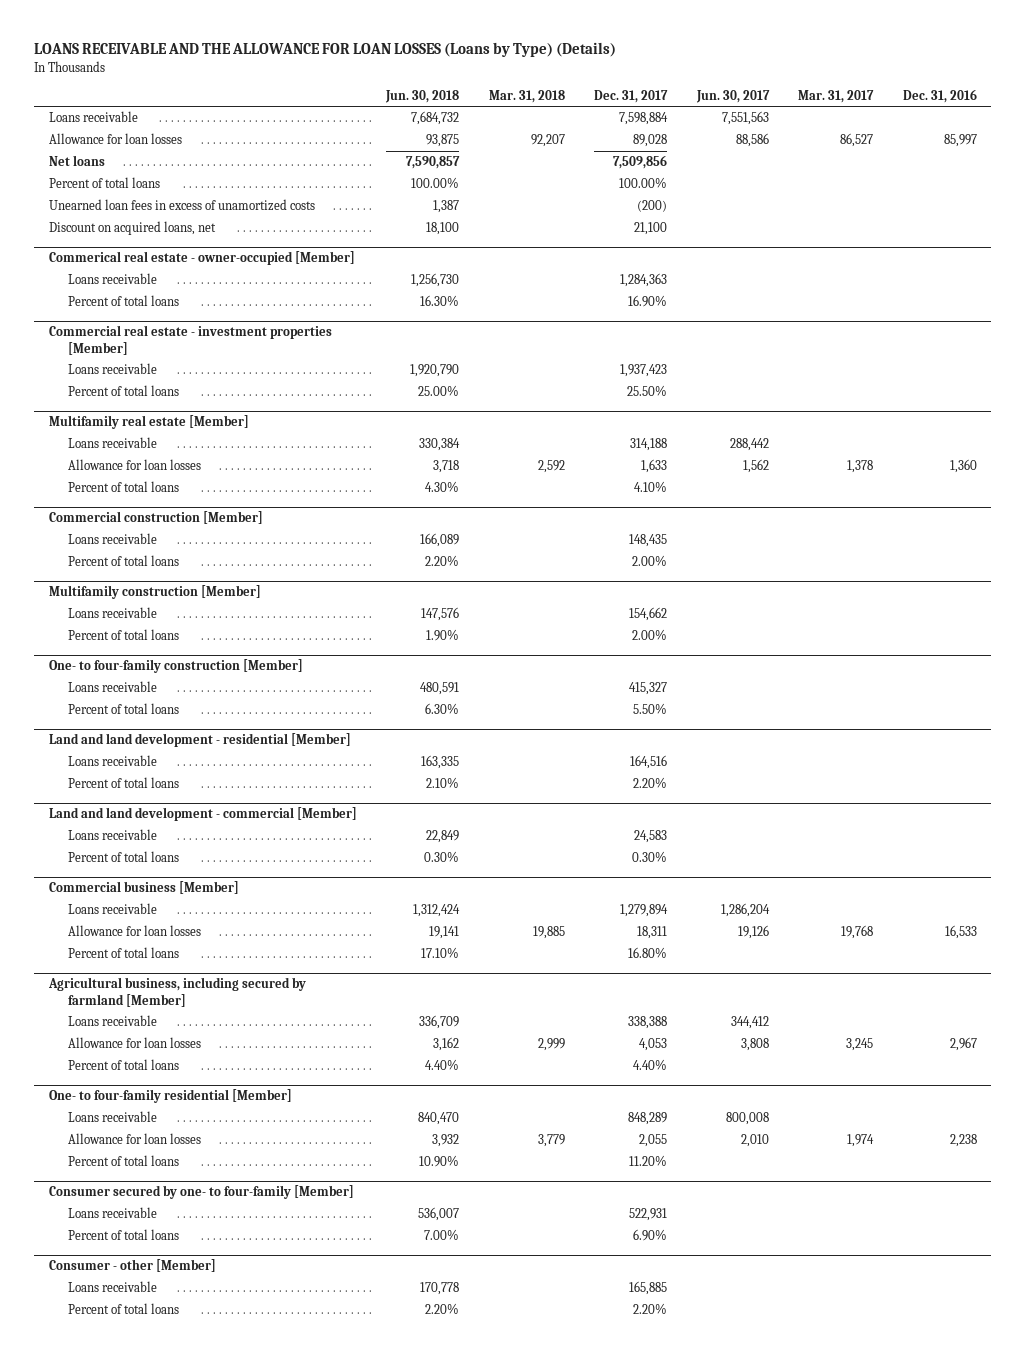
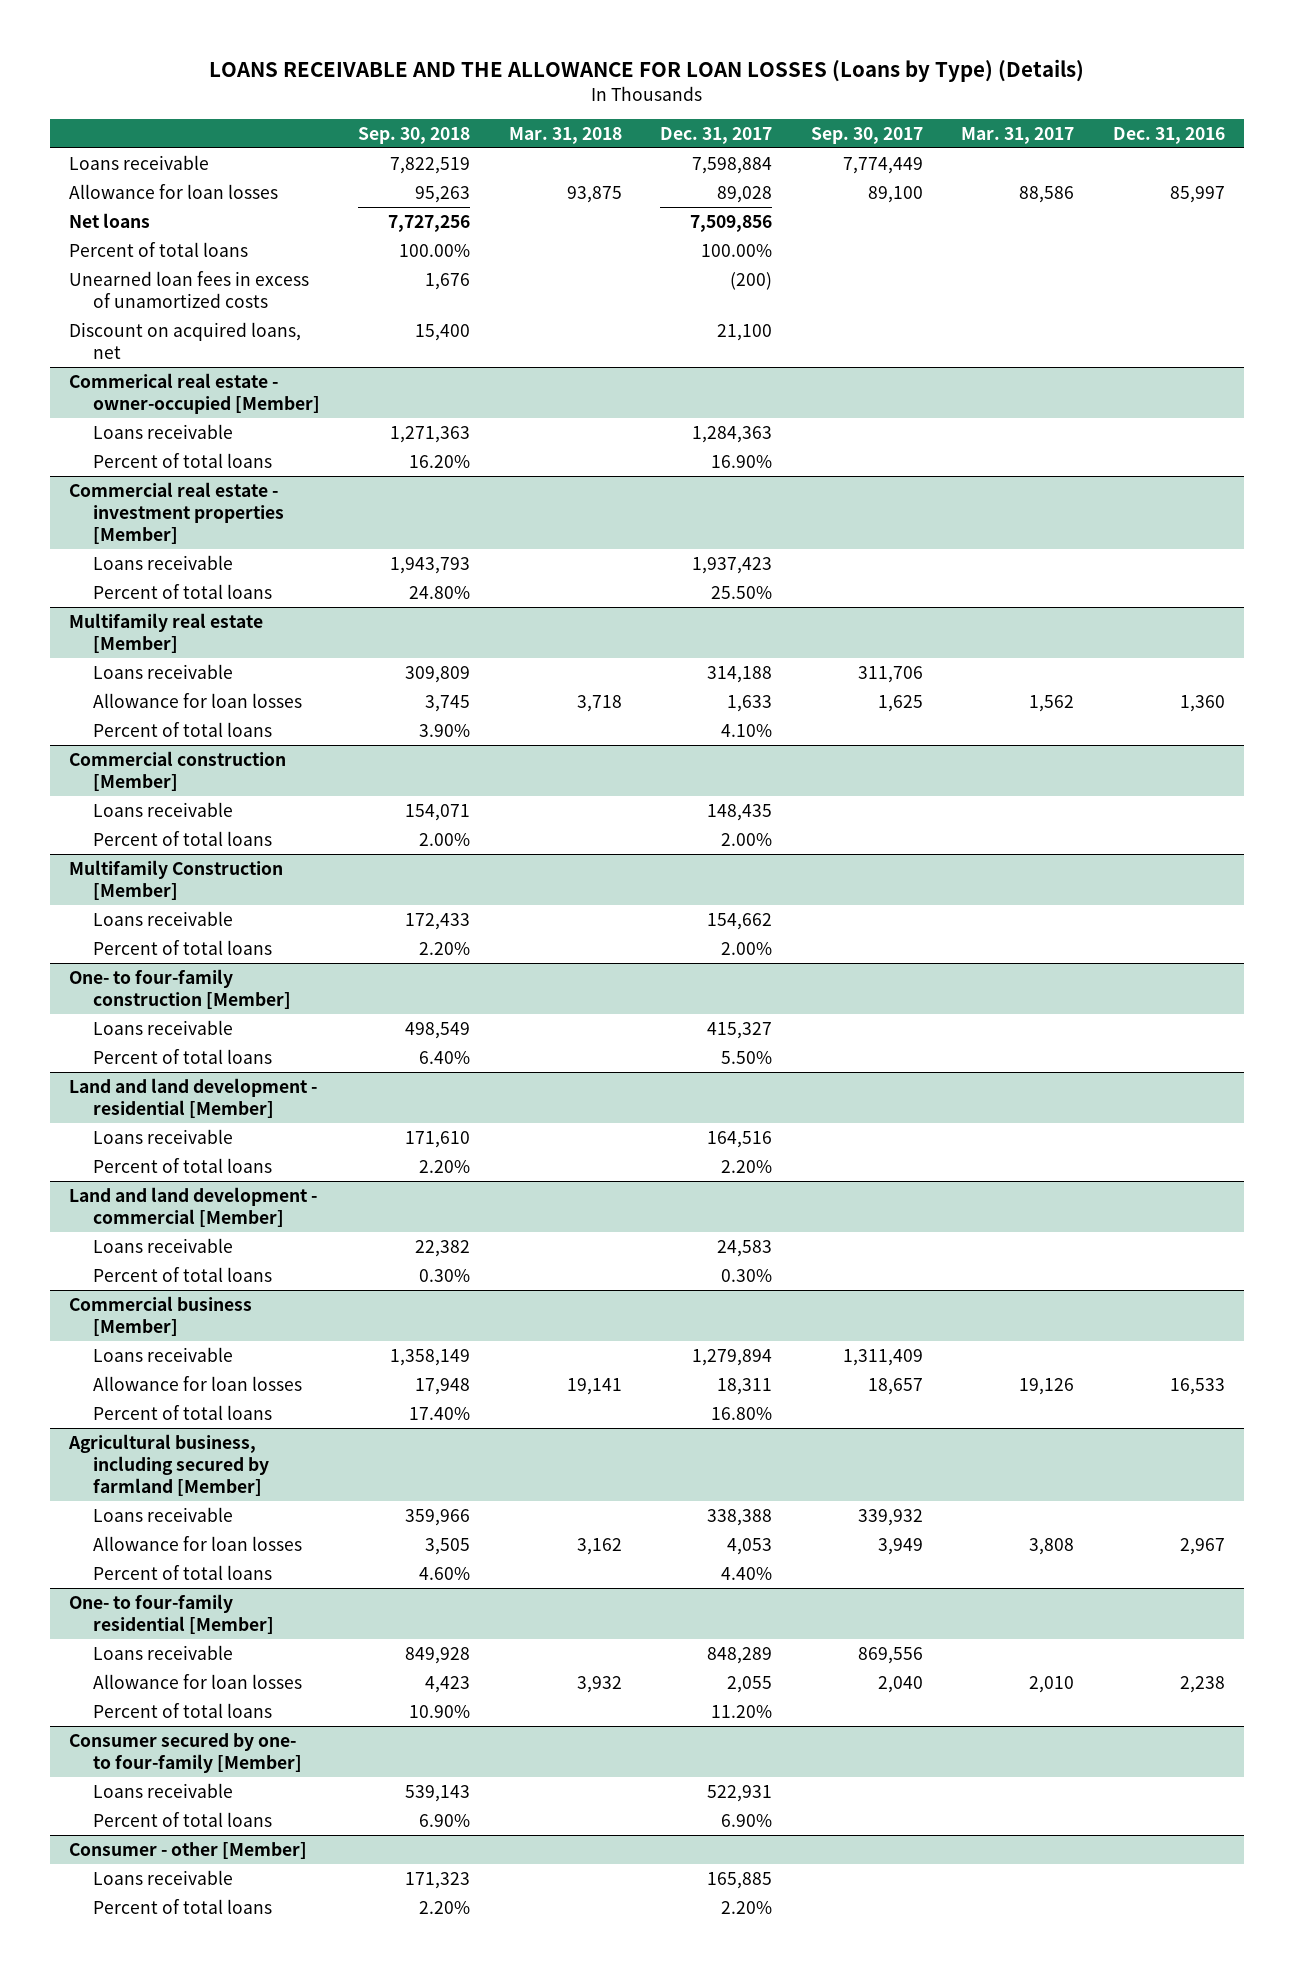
[385,89,460,103] Jun. 30, 2018 -> none
[695,89,770,103] Jun. 30, 2017 -> none
none -> [358,126,471,144] Sep. 30, 2018
none -> [810,126,923,144] Sep. 30, 2017
[530,134,565,148] 92,207 -> [566,185,622,203] 93,875
[840,133,874,148] 86,527 -> [1019,185,1075,203] 88,586
[537,460,565,474] 2,592 -> [576,694,622,712] 3,718
[847,460,874,474] 1,378 -> [1029,694,1075,712] 1,562
[48,585,261,600] Multifamily construction [Member] -> [69,859,284,900] Multifamily Construction [Member]
[532,926,565,940] 19,885 -> [566,1377,622,1395] 19,141
[841,925,874,940] 19,768 -> [1019,1377,1075,1395] 19,126
[537,1038,565,1052] 2,999 -> [576,1537,622,1555] 3,162
[846,1038,874,1052] 3,245 -> [1029,1537,1075,1555] 3,808
[537,1134,565,1148] 3,779 -> [576,1675,622,1693] 3,932
[847,1134,875,1148] 1,974 -> [1029,1675,1075,1693] 2,010

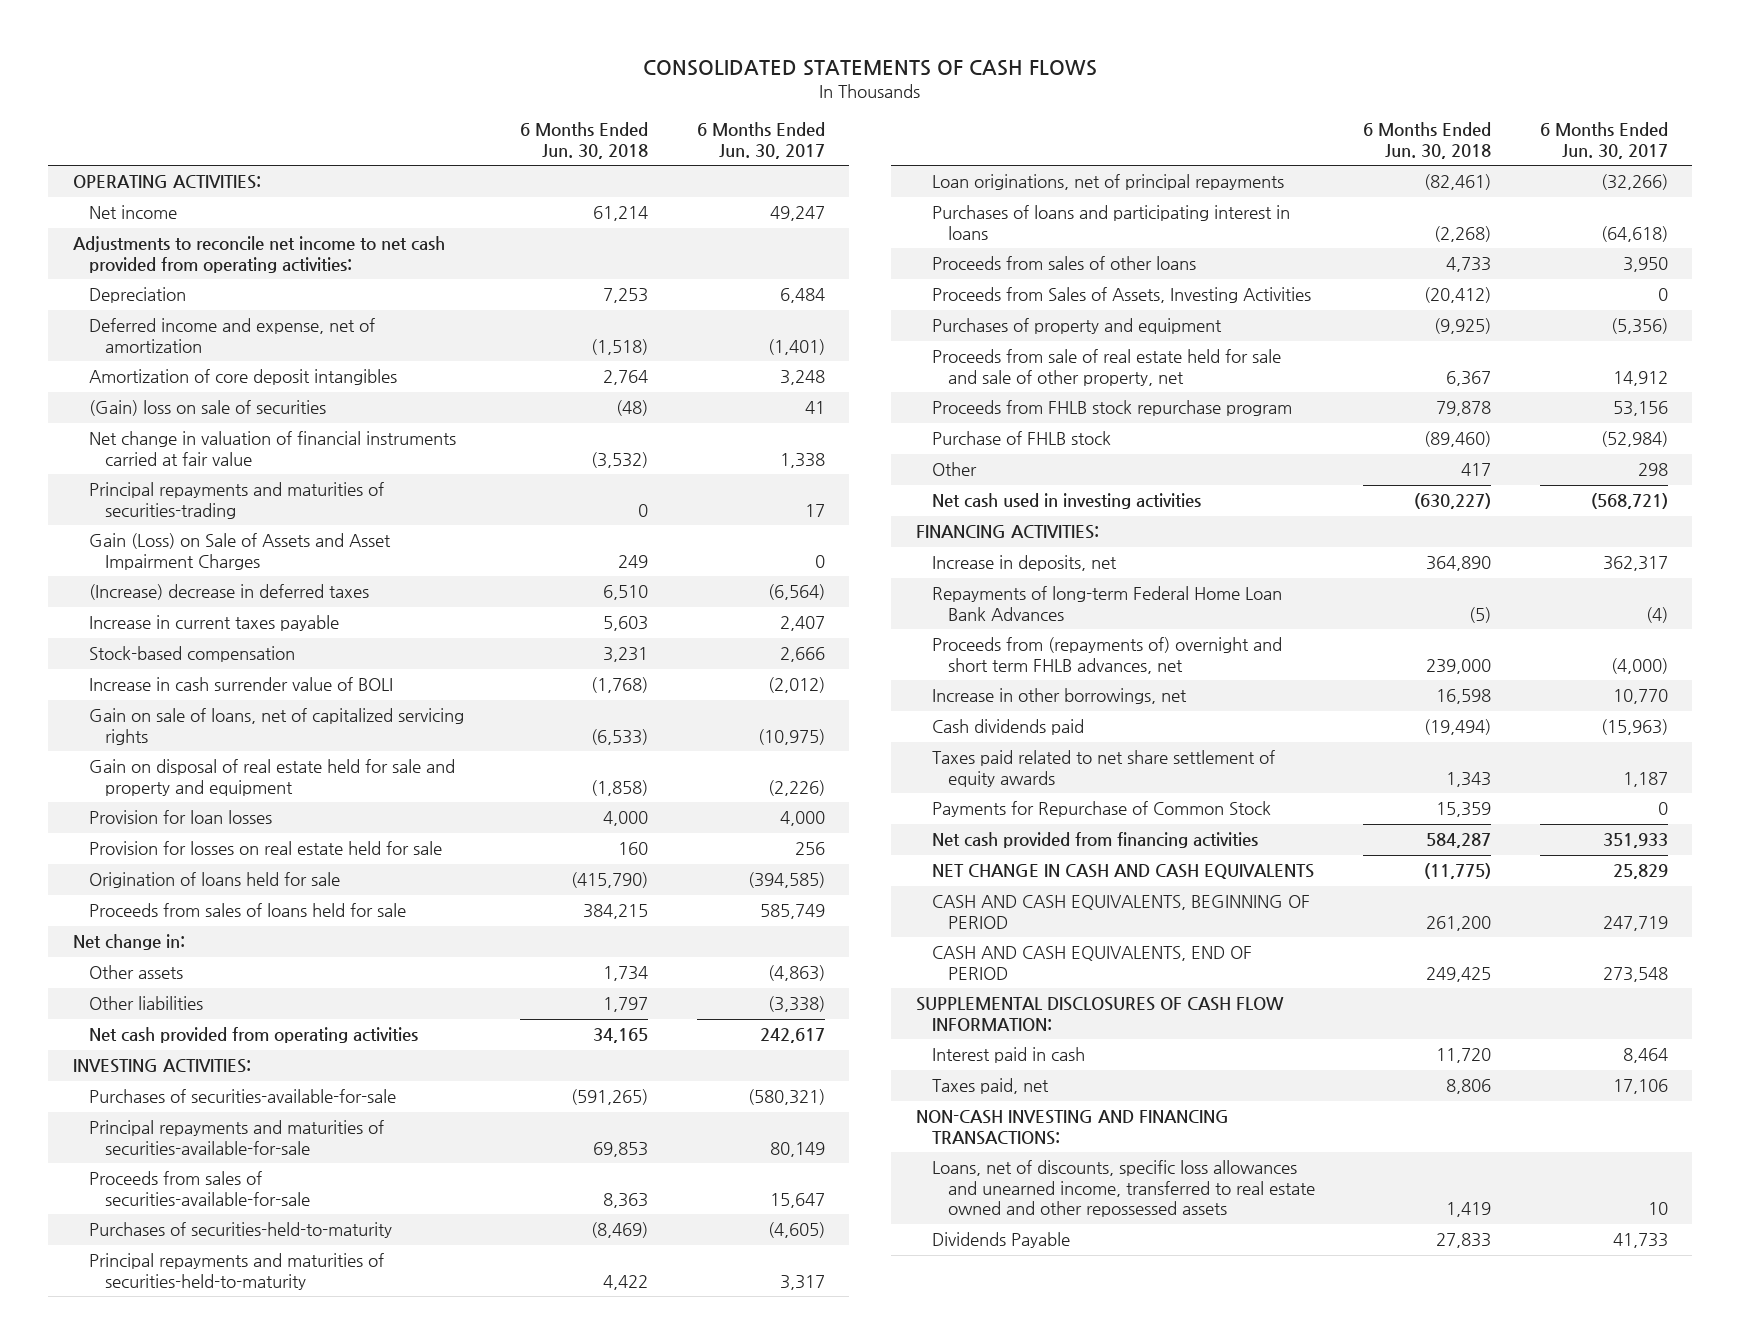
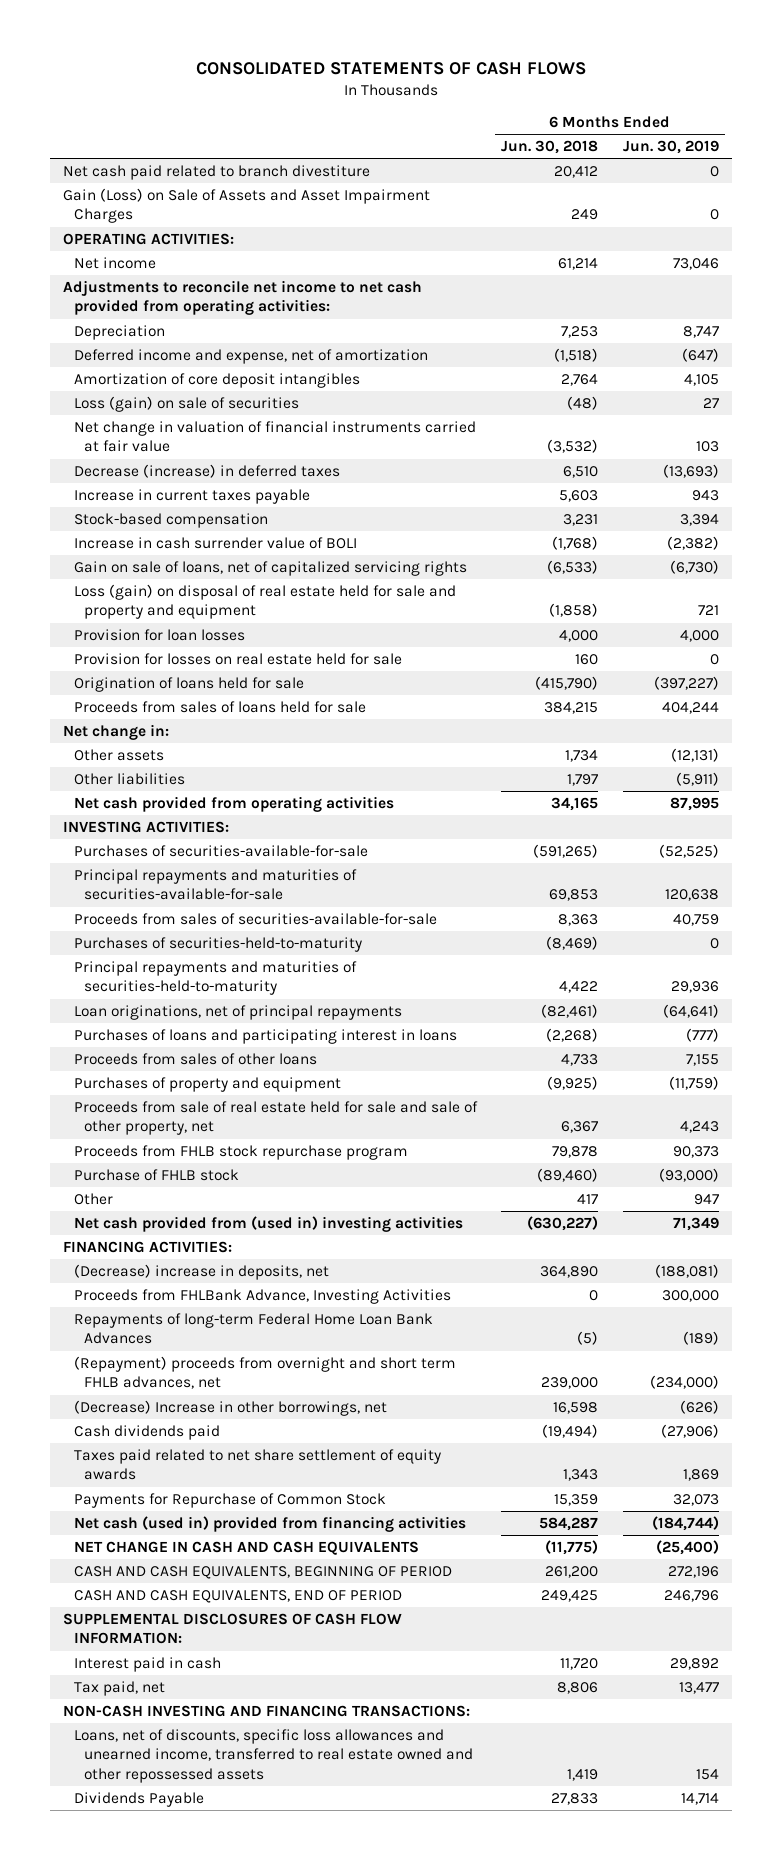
[696,122,825,159] 6 Months Ended Jun. 30, 2017 -> none
none -> [623,140,720,155] Jun. 30, 2019
none -> [62,164,370,180] Net cash paid related to branch divestiture
[88,533,391,570] Gain (Loss) on Sale of Assets and Asset Impairment Charges -> [62,187,430,224] Gain (Loss) on Sale of Assets and Asset Impairment Charges
[88,400,326,417] (Gain) loss on sale of securities -> [73,395,299,412] Loss (gain) on sale of securities
[88,482,384,519] Principal repayments and maturities of securities-trading -> none
[88,584,369,601] (Increase) decrease in deferred taxes -> [73,463,340,478] Decrease (increase) in deferred taxes
[88,759,455,796] Gain on disposal of real estate held for sale and property and equipment -> [73,583,456,620] Loss (gain) on disposal of real estate held for sale and property and equipment
[931,287,1311,304] Proceeds from Sales of Assets, Investing Activities -> none
[931,493,1201,510] Net cash used in investing activities -> [73,1215,463,1232] Net cash provided from (used in) investing activities
[931,555,1117,572] Increase in deposits, net -> [73,1263,329,1280] (Decrease) increase in deposits, net
none -> [73,1288,451,1304] Proceeds from FHLBank Advance, Investing Activities
[931,637,1282,674] Proceeds from (repayments of) overnight and short term FHLB advances, net -> [73,1355,456,1390] (Repayment) proceeds from overnight and short term FHLB advances, net
[931,688,1187,705] Increase in other borrowings, net -> [73,1399,387,1416] (Decrease) Increase in other borrowings, net
[931,832,1258,849] Net cash provided from financing activities -> [73,1515,466,1532] Net cash (used in) provided from financing activities
[931,1078,1049,1095] Taxes paid, net -> [73,1680,165,1696] Tax paid, net

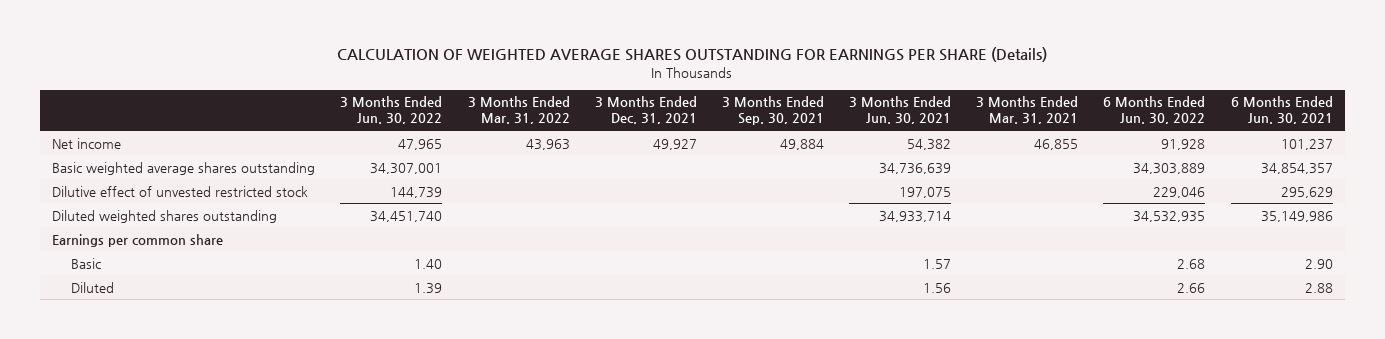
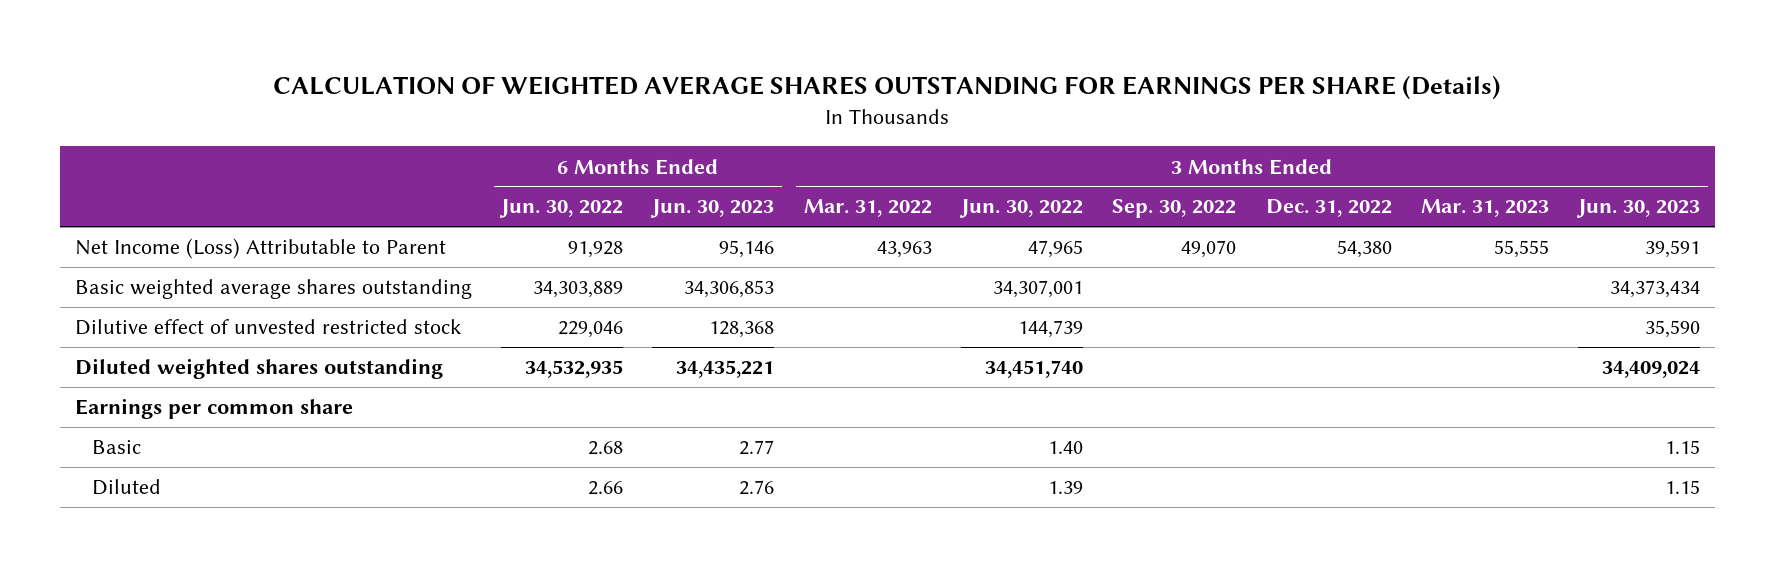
[594,96,697,125] 3 Months Ended Dec. 31, 2021 -> none
[721,96,824,126] 3 Months Ended Sep. 30, 2021 -> none
[849,96,952,125] 3 Months Ended Jun. 30, 2021 -> none
[976,96,1079,125] 3 Months Ended Mar. 31, 2021 -> none
[1230,96,1333,125] 6 Months Ended Jun. 30, 2021 -> none
none -> [650,199,775,219] Jun. 30, 2023
none -> [1112,199,1237,219] Sep. 30, 2022
none -> [1265,199,1392,218] Dec. 31, 2022
none -> [1420,199,1549,218] Mar. 31, 2023
none -> [1576,199,1701,219] Jun. 30, 2023
[52,137,122,149] Net income -> [74,238,446,260] Net Income (Loss) Attributable to Parent

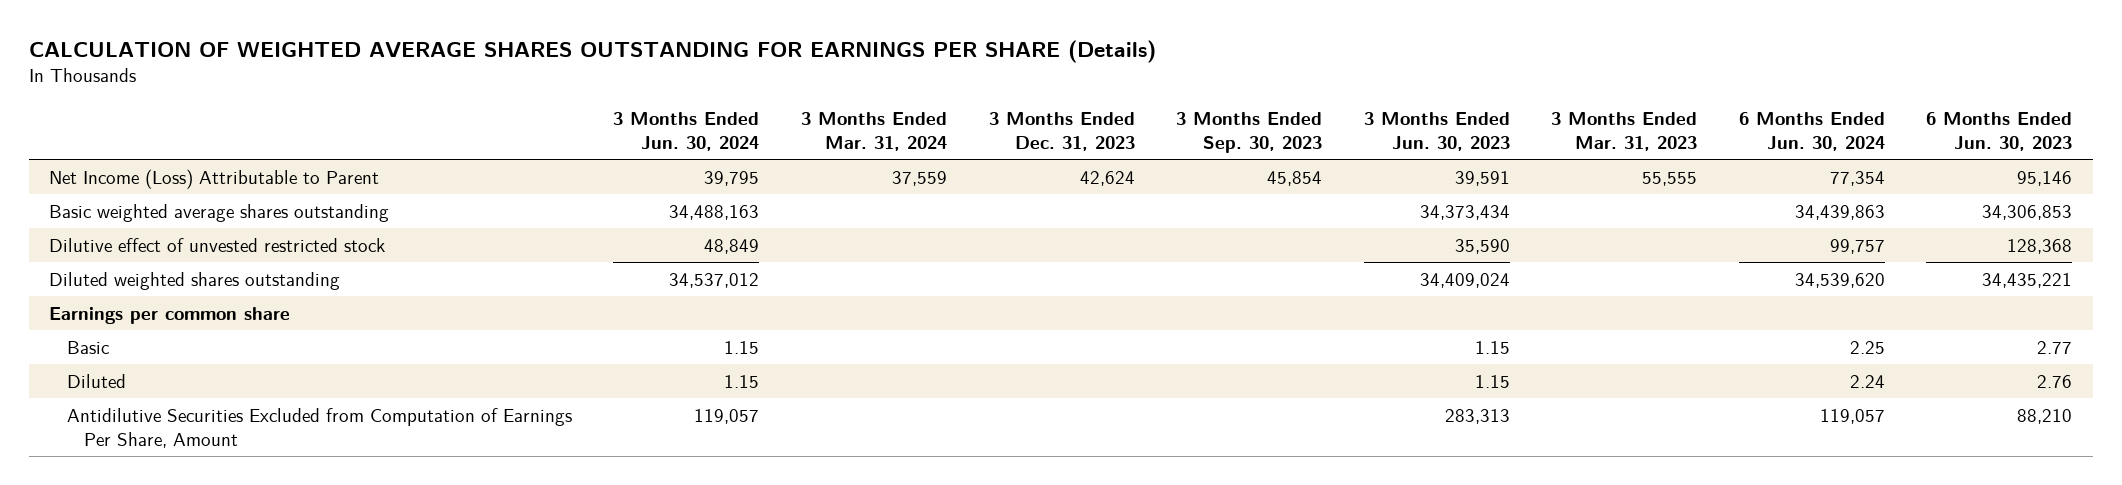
[499,199,624,219] Jun. 30, 2022 -> none
[803,199,932,218] Mar. 31, 2022 -> none
[958,199,1083,219] Jun. 30, 2022 -> none
[1112,199,1237,219] Sep. 30, 2022 -> none
[1265,199,1392,218] Dec. 31, 2022 -> none
none -> [613,111,760,151] 3 Months Ended Jun. 30, 2024
none -> [800,111,947,151] 3 Months Ended Mar. 31, 2024
none -> [988,111,1135,151] 3 Months Ended Dec. 31, 2023
none -> [1176,111,1323,153] 3 Months Ended Sep. 30, 2023
none -> [1738,111,1885,151] 6 Months Ended Jun. 30, 2024
none -> [66,407,572,448] Antidilutive Securities Excluded from Computation of Earnings Per Share, Amount

